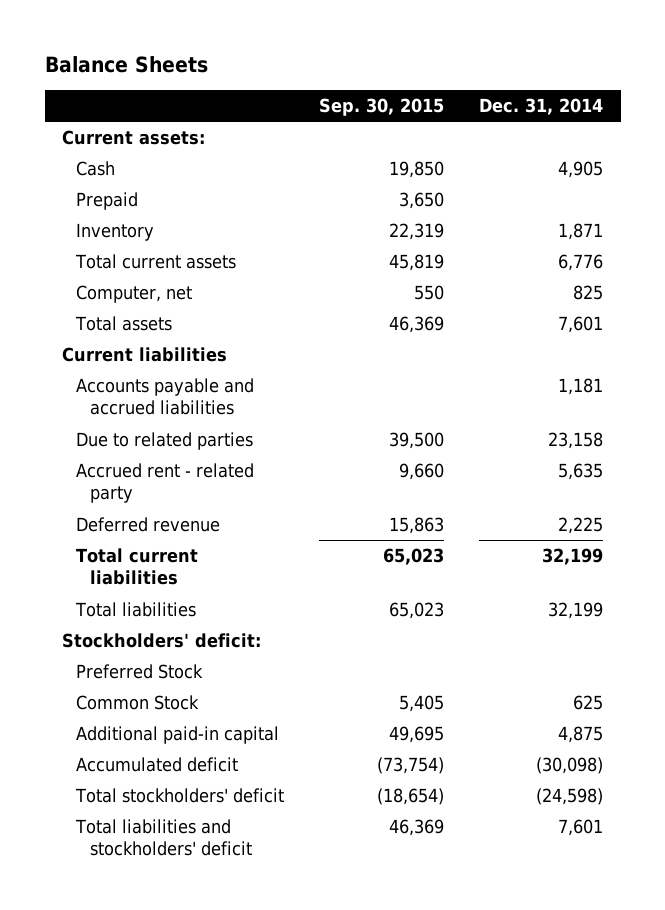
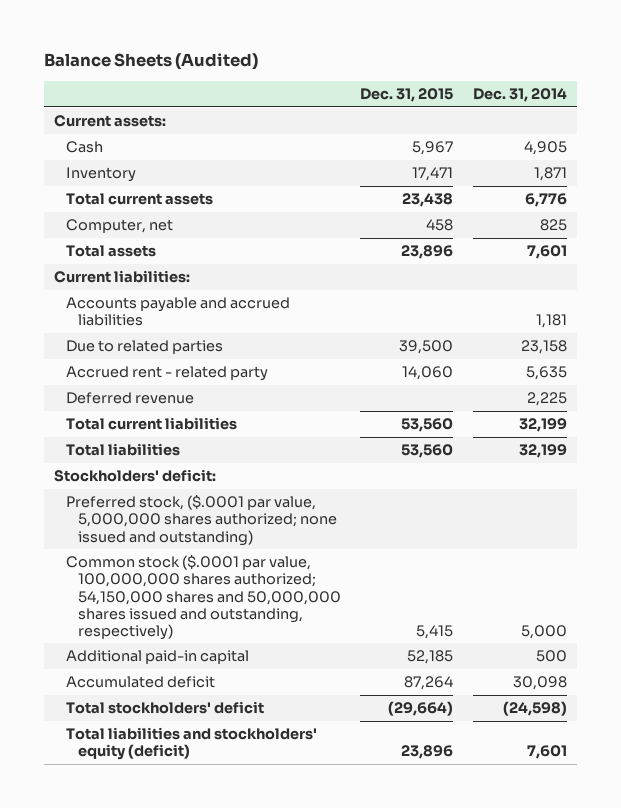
[44,55,208,73] Balance Sheets -> [43,53,258,71] Balance Sheets (Audited)
[319,97,445,116] Sep. 30, 2015 -> none
none -> [360,88,454,103] Dec. 31, 2015
[76,192,139,211] Prepaid -> none
[62,347,228,363] Current liabilities -> [53,270,190,284] Current liabilities:
[76,695,200,711] Common Stock -> none
[76,664,204,680] Preferred Stock -> [65,495,337,546] Preferred stock, ($.0001 par value, 5,000,000 shares authorized; none issued and outstanding)
none -> [65,555,341,640] Common stock ($.0001 par value, 100,000,000 shares authorized; 54,150,000 shares and 50,000,000 shares issued and outstanding, respectively)
[558,726,604,744] 4,875 -> [536,650,568,663] 500
[536,757,604,775] (30,098) -> [513,676,568,691] 30,098
[75,819,253,857] Total liabilities and stockholders' deficit -> [65,727,317,761] Total liabilities and stockholders' equity (deficit)

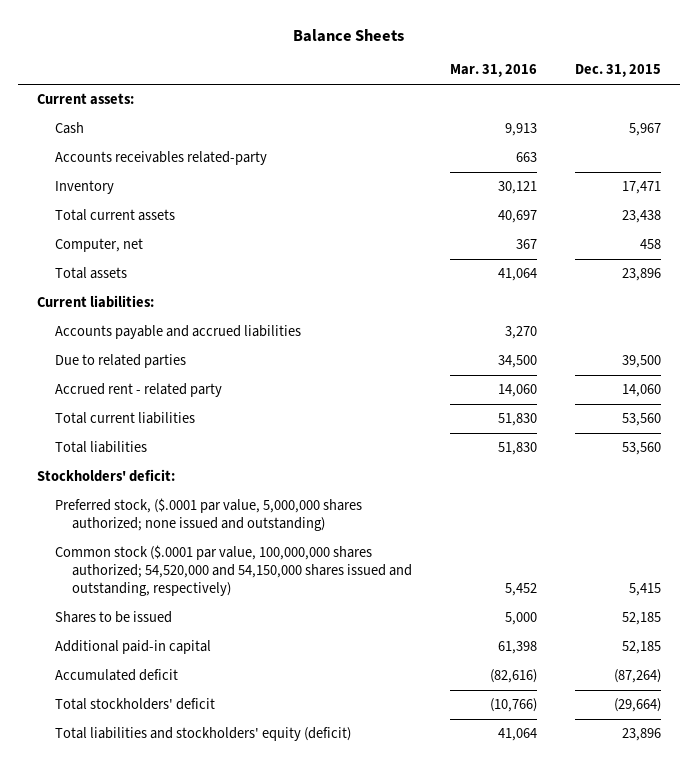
[43,53,258,71] Balance Sheets (Audited) -> [293,28,405,42] Balance Sheets
[473,88,568,103] Dec. 31, 2014 -> none
none -> [450,64,538,78] Mar. 31, 2016
none -> [54,151,267,166] Accounts receivables related-party
[65,392,194,405] Deferred revenue -> none
[65,555,341,640] Common stock ($.0001 par value, 100,000,000 shares authorized; 54,150,000 shares and 50,000,000 shares issued and outstanding, respectively) -> [54,545,413,597] Common stock ($.0001 par value, 100,000,000 shares authorized; 54,520,000 and 54,150,000 shares issued and outstanding, respectively)
none -> [54,611,172,624] Shares to be issued
[404,676,454,691] 87,264 -> [613,669,661,684] (87,264)

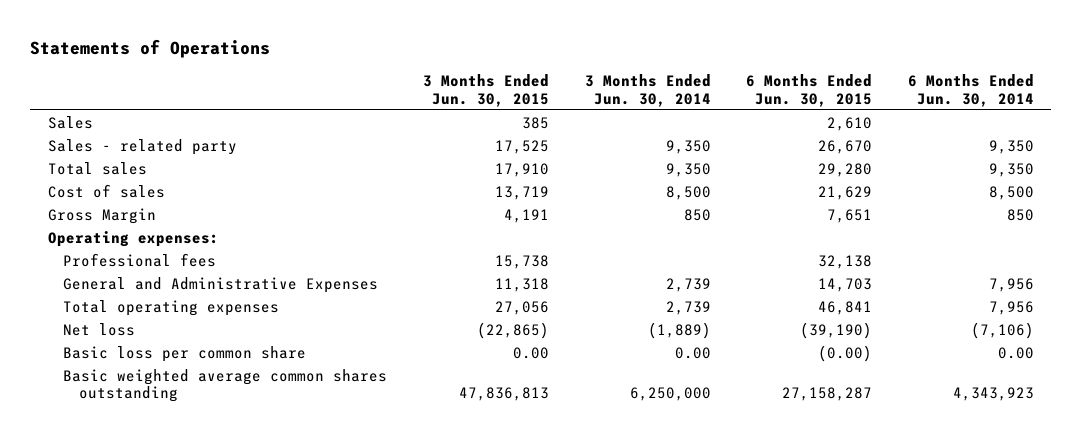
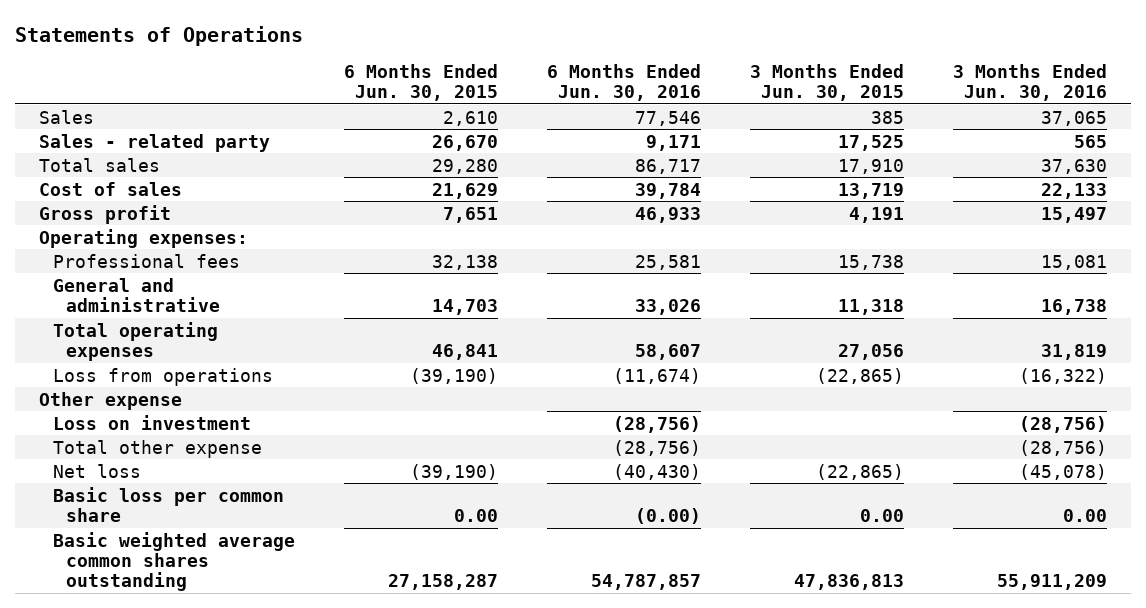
[584,73,711,107] 3 Months Ended Jun. 30, 2014 -> none
[907,73,1034,107] 6 Months Ended Jun. 30, 2014 -> none
none -> [546,63,701,101] 6 Months Ended Jun. 30, 2016
none -> [952,63,1107,101] 3 Months Ended Jun. 30, 2016
[48,207,157,224] Gross Margin -> [39,204,172,224] Gross profit
[63,276,379,293] General and Administrative Expenses -> [52,277,220,312] General and administrative
none -> [52,367,273,386] Loss from operations
none -> [39,391,183,410] Other expense
none -> [52,414,251,430] Loss on investment
none -> [52,439,262,458] Total other expense
[818,344,873,362] (0.00) -> [453,508,498,522] 0.00

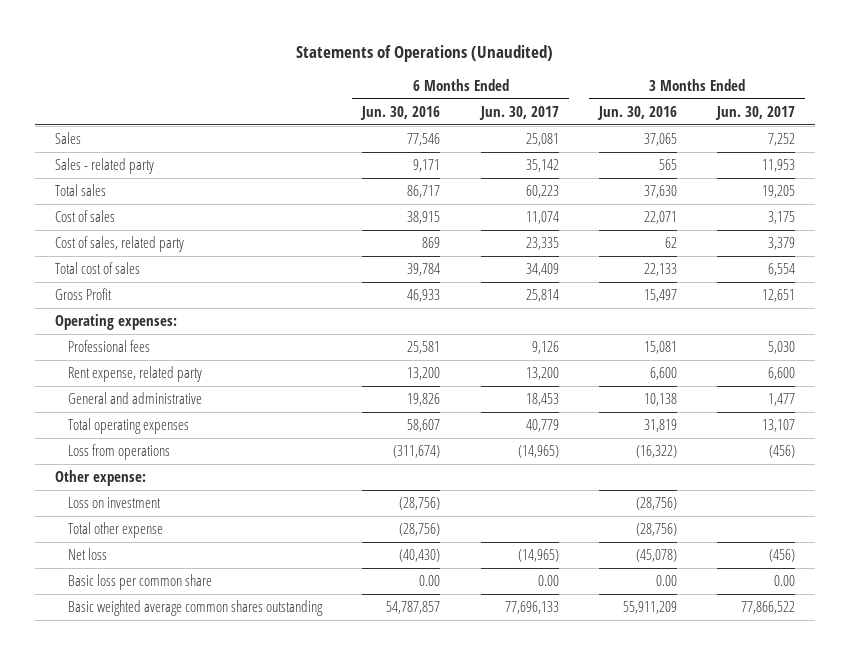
[14,25,303,46] Statements of Operations -> [296,45,554,63] Statements of Operations (Unaudited)
[343,63,498,101] 6 Months Ended Jun. 30, 2015 -> none
[749,63,904,101] 3 Months Ended Jun. 30, 2015 -> none
none -> [478,106,559,121] Jun. 30, 2017
none -> [715,106,796,121] Jun. 30, 2017
[634,182,701,199] 39,784 -> [407,211,441,225] 38,915
[1040,182,1107,199] 22,133 -> [643,211,677,225] 22,071
none -> [55,236,185,253] Cost of sales, related party
none -> [55,262,141,275] Total cost of sales
[39,204,172,224] Gross profit -> [55,288,113,301] Gross Profit
none -> [68,366,203,383] Rent expense, related party
[634,298,701,315] 33,026 -> [407,393,441,407] 19,826
[1040,298,1107,315] 16,738 -> [643,393,677,407] 10,138
[612,367,701,384] (11,674) -> [393,445,441,459] (311,674)
[39,391,183,410] Other expense -> [55,470,147,487] Other expense:
[634,507,701,524] (0.00) -> [419,575,441,587] 0.00

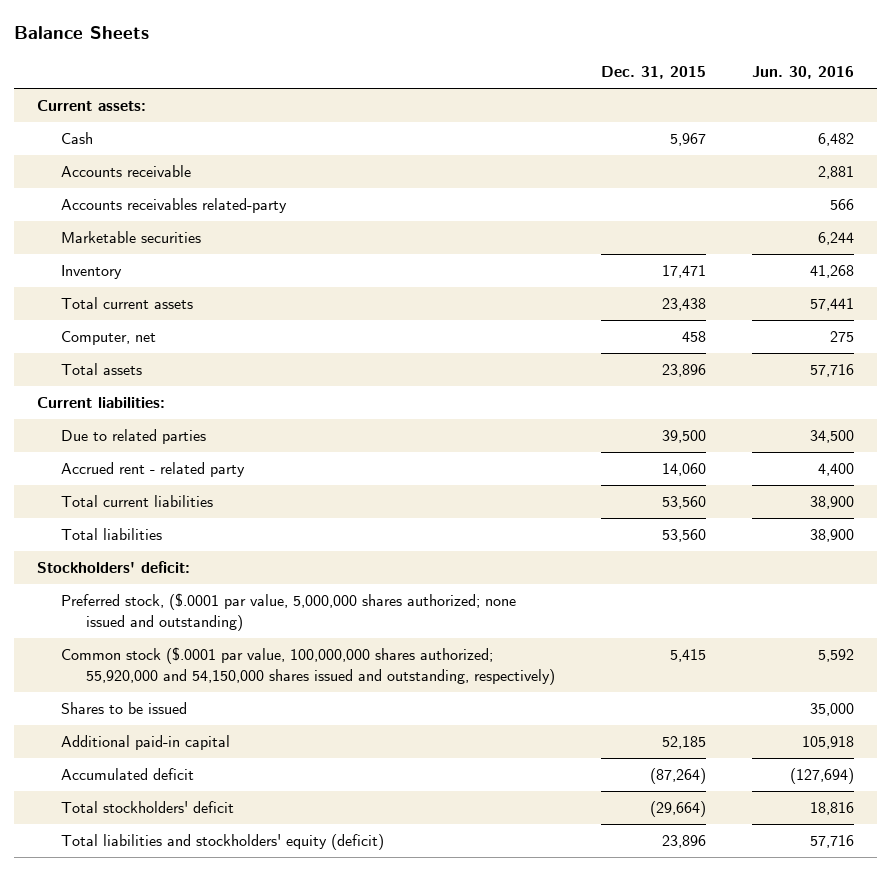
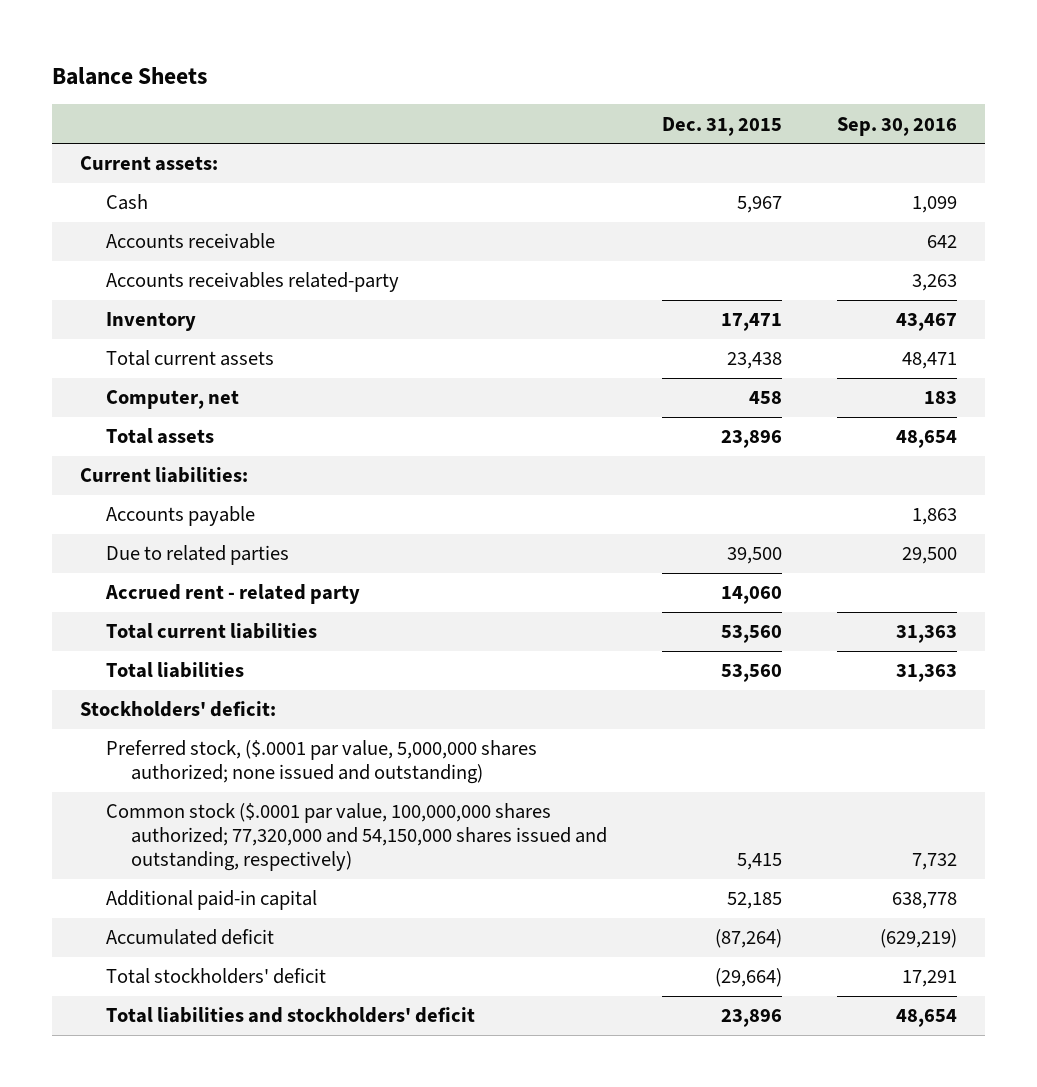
[752,66,855,80] Jun. 30, 2016 -> none
none -> [837,116,958,136] Sep. 30, 2016
[61,231,202,244] Marketable securities -> none
none -> [105,506,255,527] Accounts payable
[61,702,188,715] Shares to be issued -> none
[61,647,555,686] Common stock ($.0001 par value, 100,000,000 shares authorized; 55,920,000 and 54,150,000 shares issued and outstanding, respectively) -> [105,803,608,871] Common stock ($.0001 par value, 100,000,000 shares authorized; 77,320,000 and 54,150,000 shares issued and outstanding, respectively)
[61,834,385,851] Total liabilities and stockholders' equity (deficit) -> [105,1007,475,1024] Total liabilities and stockholders' deficit

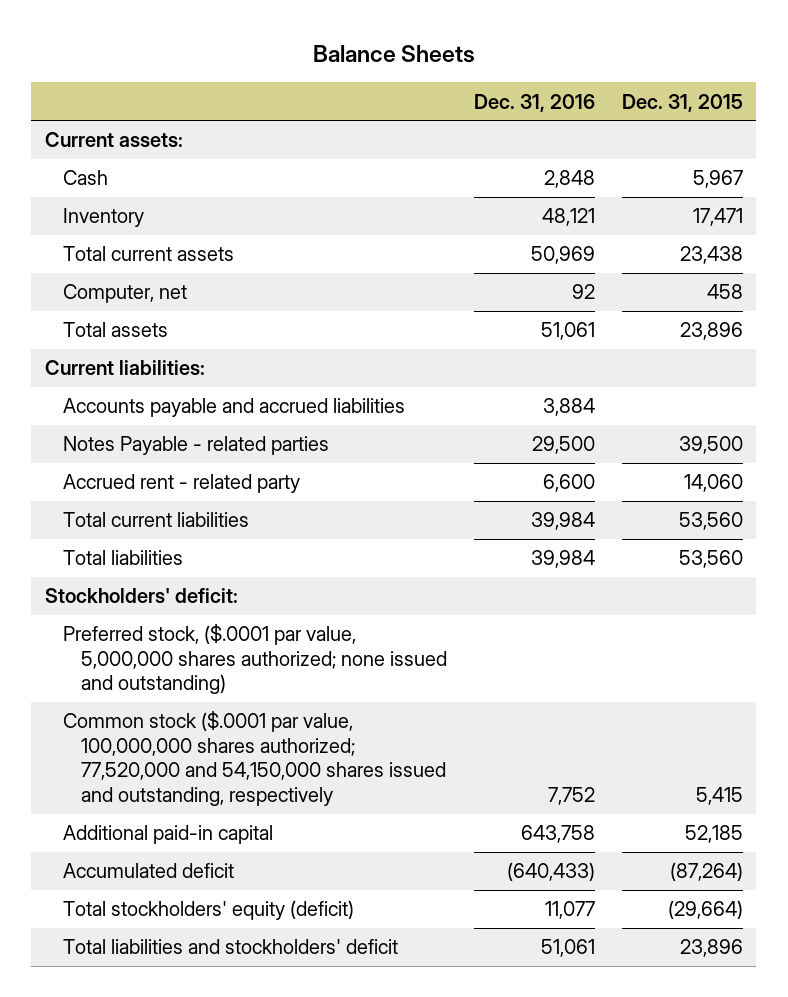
[837,116,958,136] Sep. 30, 2016 -> none
none -> [474,93,596,112] Dec. 31, 2016
[105,233,275,250] Accounts receivable -> none
[105,272,399,293] Accounts receivables related-party -> none
[105,506,255,527] Accounts payable -> [63,398,406,418] Accounts payable and accrued liabilities
[105,545,289,566] Due to related parties -> [63,436,330,456] Notes Payable - related parties
[105,803,608,871] Common stock ($.0001 par value, 100,000,000 shares authorized; 77,320,000 and 54,150,000 shares issued and outstanding, respectively) -> [63,711,447,806] Common stock ($.0001 par value, 100,000,000 shares authorized; 77,520,000 and 54,150,000 shares issued and outstanding, respectively
[105,968,326,985] Total stockholders' deficit -> [63,900,355,921] Total stockholders' equity (deficit)

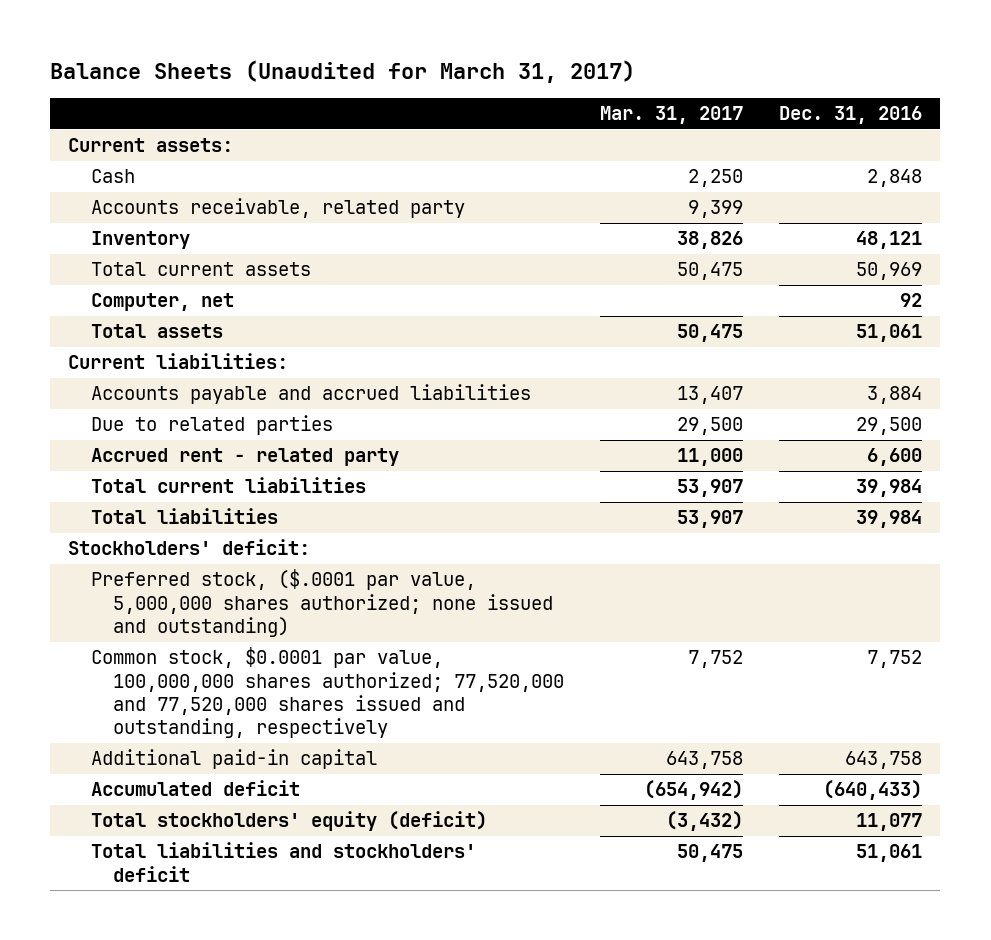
[312,45,475,64] Balance Sheets -> [50,60,636,84] Balance Sheets (Unaudited for March 31, 2017)
[621,93,743,112] Dec. 31, 2015 -> none
none -> [600,105,744,124] Mar. 31, 2017
none -> [90,198,465,219] Accounts receivable, related party
[63,436,330,456] Notes Payable - related parties -> [90,415,333,436] Due to related parties
[63,711,447,806] Common stock ($.0001 par value, 100,000,000 shares authorized; 77,520,000 and 54,150,000 shares issued and outstanding, respectively -> [90,647,564,739] Common stock, $0.0001 par value, 100,000,000 shares authorized; 77,520,000 and 77,520,000 shares issued and outstanding, respectively

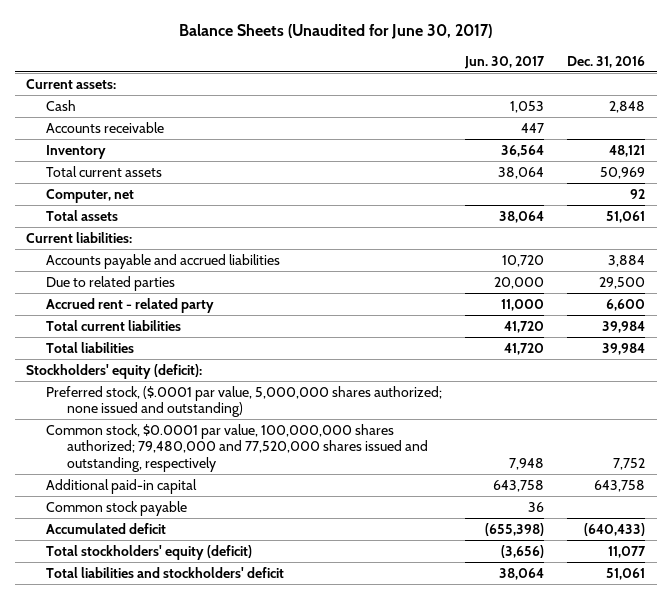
[50,60,636,84] Balance Sheets (Unaudited for March 31, 2017) -> [178,24,492,40] Balance Sheets (Unaudited for June 30, 2017)
[600,105,744,124] Mar. 31, 2017 -> none
none -> [464,55,546,69] Jun. 30, 2017
[90,198,465,219] Accounts receivable, related party -> [46,121,165,133] Accounts receivable
[68,539,311,556] Stockholders' deficit: -> [26,363,203,379] Stockholders' equity (deficit):
[90,647,564,739] Common stock, $0.0001 par value, 100,000,000 shares authorized; 77,520,000 and 77,520,000 shares issued and outstanding, respectively -> [46,423,428,473] Common stock, $0.0001 par value, 100,000,000 shares authorized; 79,480,000 and 77,520,000 shares issued and outstanding, respectively
none -> [46,500,188,516] Common stock payable

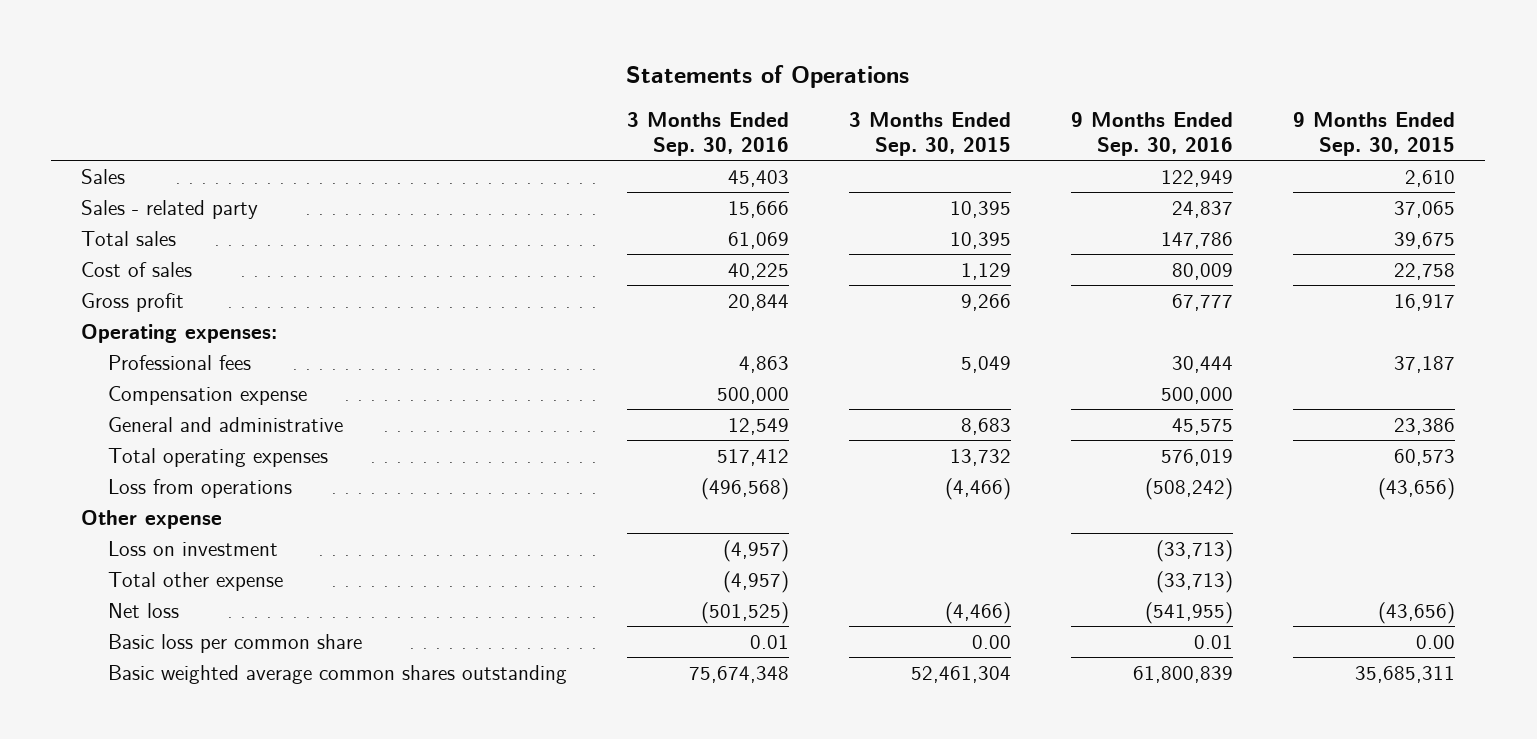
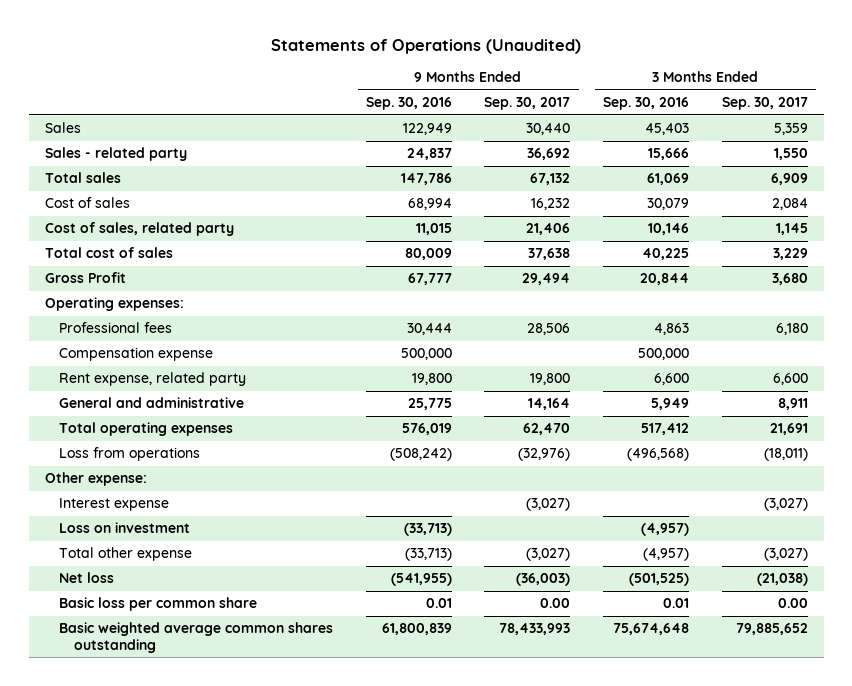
[626,65,910,89] Statements of Operations -> [271,38,582,54] Statements of Operations (Unaudited)
[849,111,1012,156] 3 Months Ended Sep. 30, 2015 -> none
[1293,111,1456,156] 9 Months Ended Sep. 30, 2015 -> none
none -> [484,97,571,111] Sep. 30, 2017
none -> [721,97,808,111] Sep. 30, 2017
[728,262,790,280] 40,225 -> [646,198,689,211] 30,079
[1172,262,1234,280] 80,009 -> [407,198,452,211] 68,994
none -> [44,222,234,237] Cost of sales, related party
none -> [44,247,173,259] Total cost of sales
[81,292,185,312] Gross profit -> [44,272,126,284] Gross Profit
none -> [59,372,247,387] Rent expense, related party
[728,417,790,435] 12,549 -> [650,398,689,411] 5,949
[1172,417,1234,435] 45,575 -> [407,398,452,411] 25,775
[81,509,223,529] Other expense -> [44,472,147,487] Other expense:
none -> [59,498,170,512] Interest expense
[689,665,790,683] 75,674,348 -> [612,623,689,636] 75,674,648

